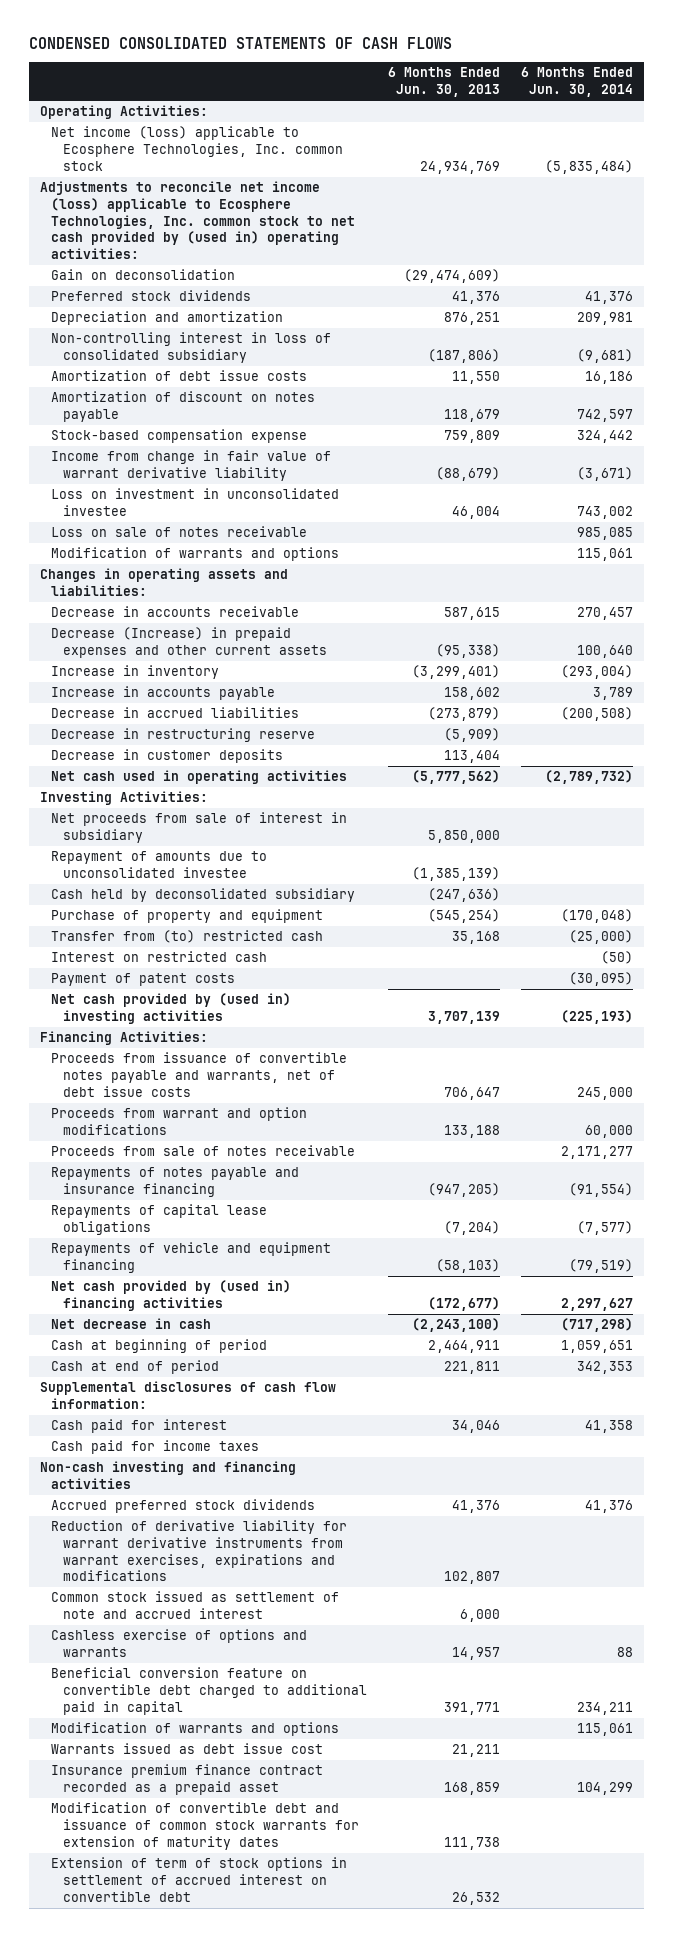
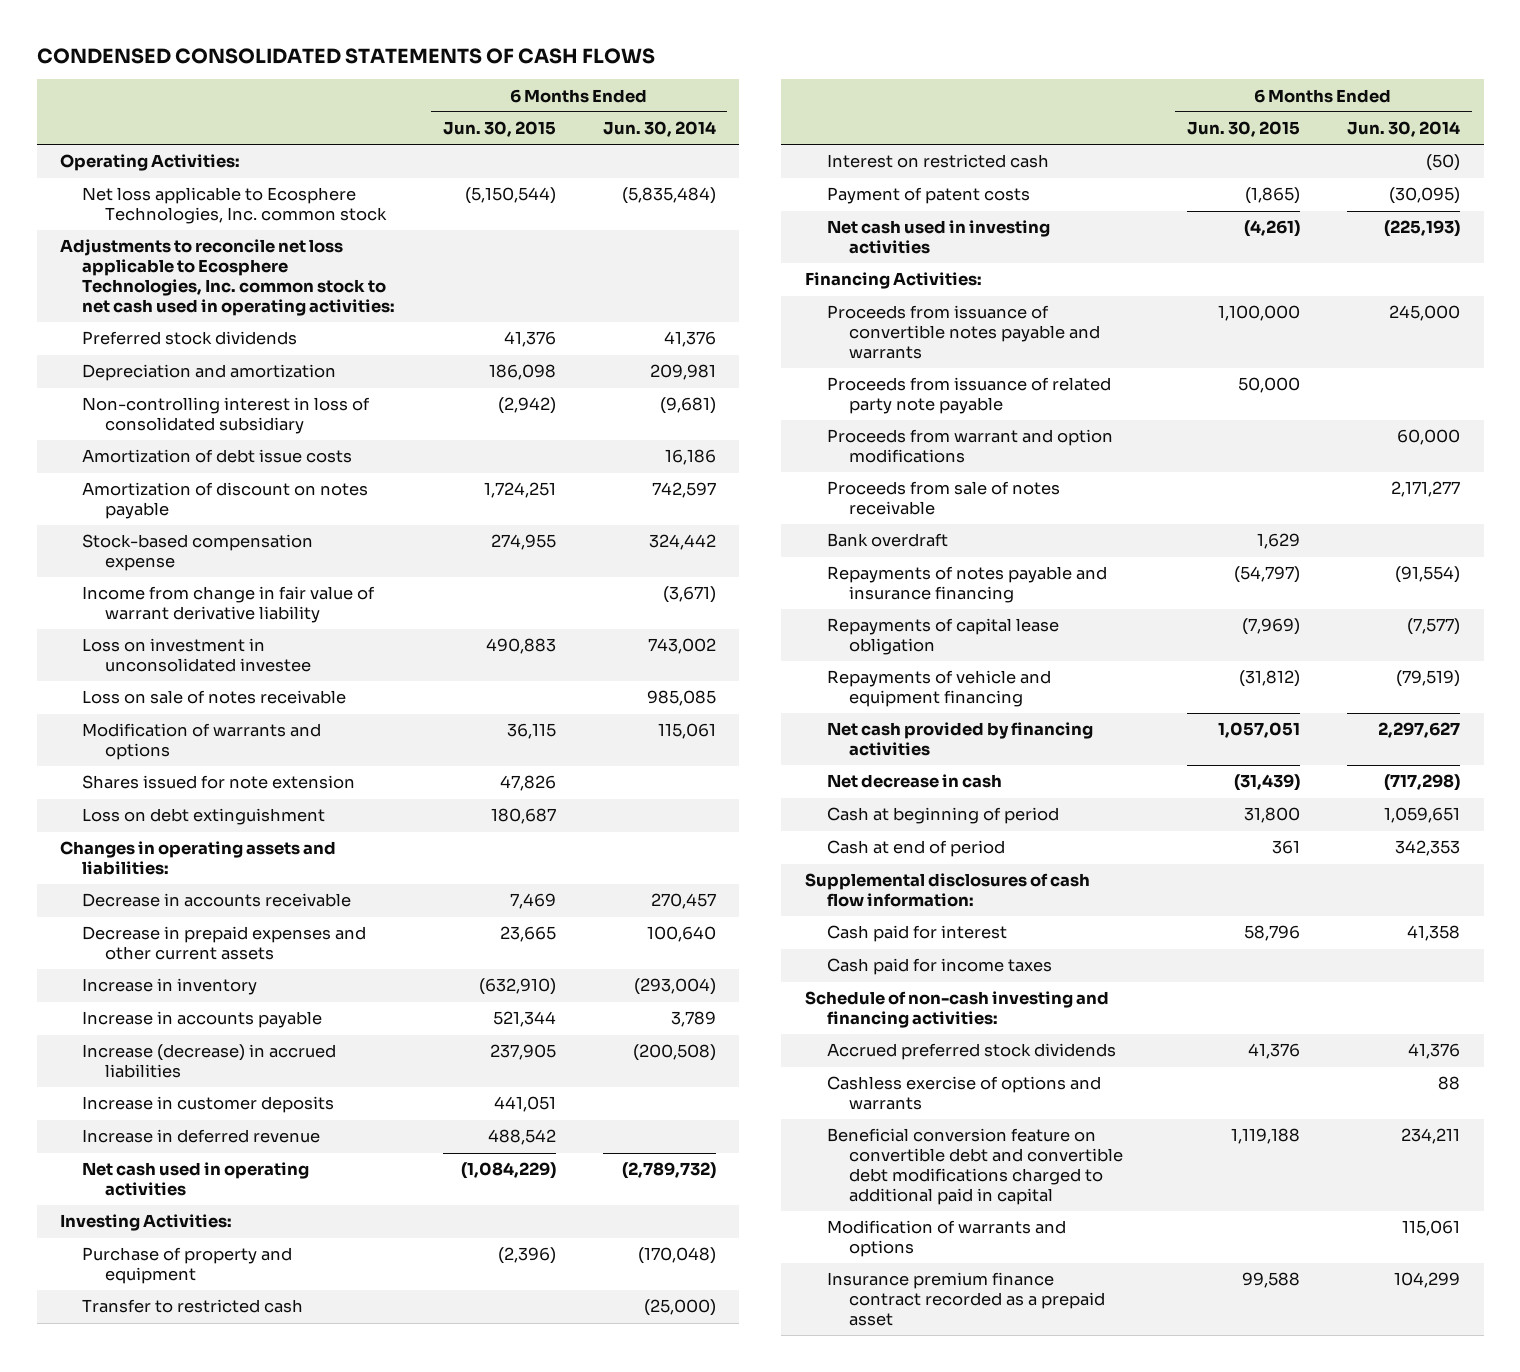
[388,67,501,98] 6 Months Ended Jun. 30, 2013 -> none
none -> [442,121,556,138] Jun. 30, 2015
[51,269,236,281] Gain on deconsolidation -> none
[51,126,343,171] Net income (loss) applicable to Ecosphere Technologies, Inc. common stock -> [82,187,387,225] Net loss applicable to Ecosphere Technologies, Inc. common stock
[39,181,356,259] Adjustments to reconcile net income (loss) applicable to Ecosphere Technologies, Inc. common stock to net cash provided by (used in) operating activities: -> [60,239,396,317] Adjustments to reconcile net loss applicable to Ecosphere Technologies, Inc. common stock to net cash used in operating activities:
none -> [82,775,356,790] Shares issued for note extension
none -> [82,808,326,826] Loss on debt extinguishment
[51,627,327,658] Decrease (Increase) in prepaid expenses and other current assets -> [82,926,367,961] Decrease in prepaid expenses and other current assets
[51,728,316,743] Decrease in restructuring reserve -> none
[51,707,300,719] Decrease in accrued liabilities -> [82,1044,337,1079] Increase (decrease) in accrued liabilities
[51,749,284,764] Decrease in customer deposits -> [82,1096,335,1114] Increase in customer deposits
none -> [82,1129,321,1144] Increase in deferred revenue
[51,812,348,843] Net proceeds from sale of interest in subsidiary -> none
[51,851,268,878] Repayment of amounts due to unconsolidated investee -> none
[51,888,356,903] Cash held by deconsolidated subsidiary -> none
[51,930,324,944] Transfer from (to) restricted cash -> [82,1299,304,1314] Transfer to restricted cash
[51,993,292,1024] Net cash provided by (used in) investing activities -> [826,220,1050,255] Net cash used in investing activities
[51,1052,348,1097] Proceeds from issuance of convertible notes payable and warrants, net of debt issue costs -> [826,305,1101,360] Proceeds from issuance of convertible notes payable and warrants
none -> [826,377,1111,415] Proceeds from issuance of related party note payable
none -> [826,533,948,548] Bank overdraft
[51,1204,268,1235] Repayments of capital lease obligations -> [826,618,1059,656] Repayments of capital lease obligation
[51,1280,292,1311] Net cash provided by (used in) financing activities -> [826,722,1093,757] Net cash provided by financing activities
[39,1461,296,1489] Non-cash investing and financing activities -> [804,991,1109,1029] Schedule of non-cash investing and financing activities:
[51,1520,348,1582] Reduction of derivative liability for warrant derivative instruments from warrant exercises, expirations and modifications -> none
[51,1591,340,1619] Common stock issued as settlement of note and accrued interest -> none
[51,1667,367,1715] Beneficial conversion feature on convertible debt charged to additional paid in capital -> [826,1128,1124,1206] Beneficial conversion feature on convertible debt and convertible debt modifications charged to additional paid in capital
[51,1743,324,1755] Warrants issued as debt issue cost -> none
[51,1802,359,1850] Modification of convertible debt and issuance of common stock warrants for extension of maturity dates -> none
[51,1857,348,1902] Extension of term of stock options in settlement of accrued interest on convertible debt -> none

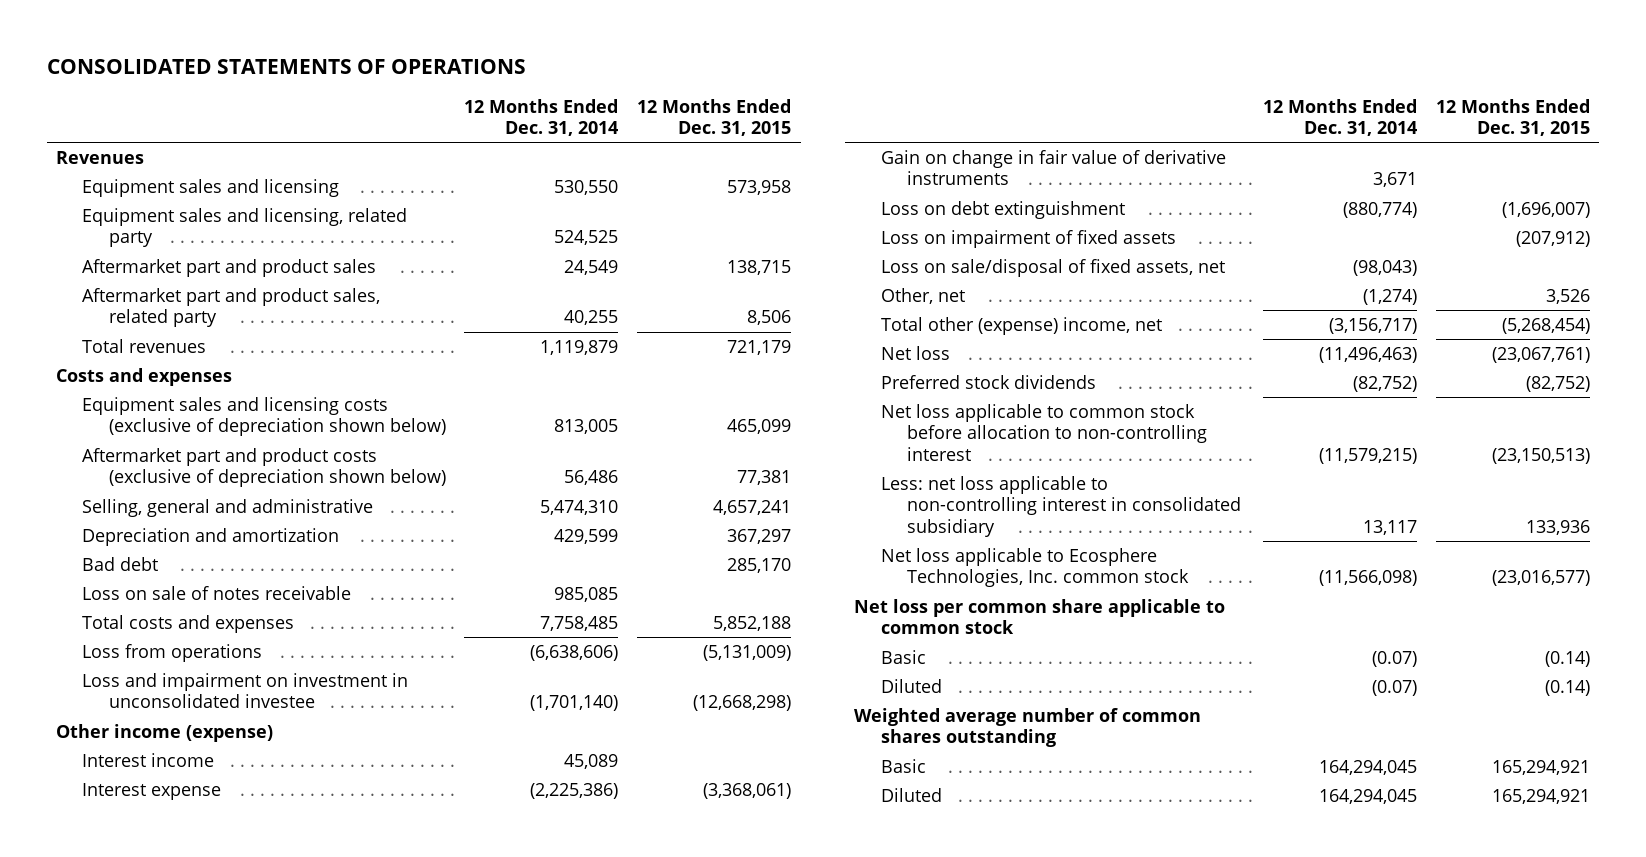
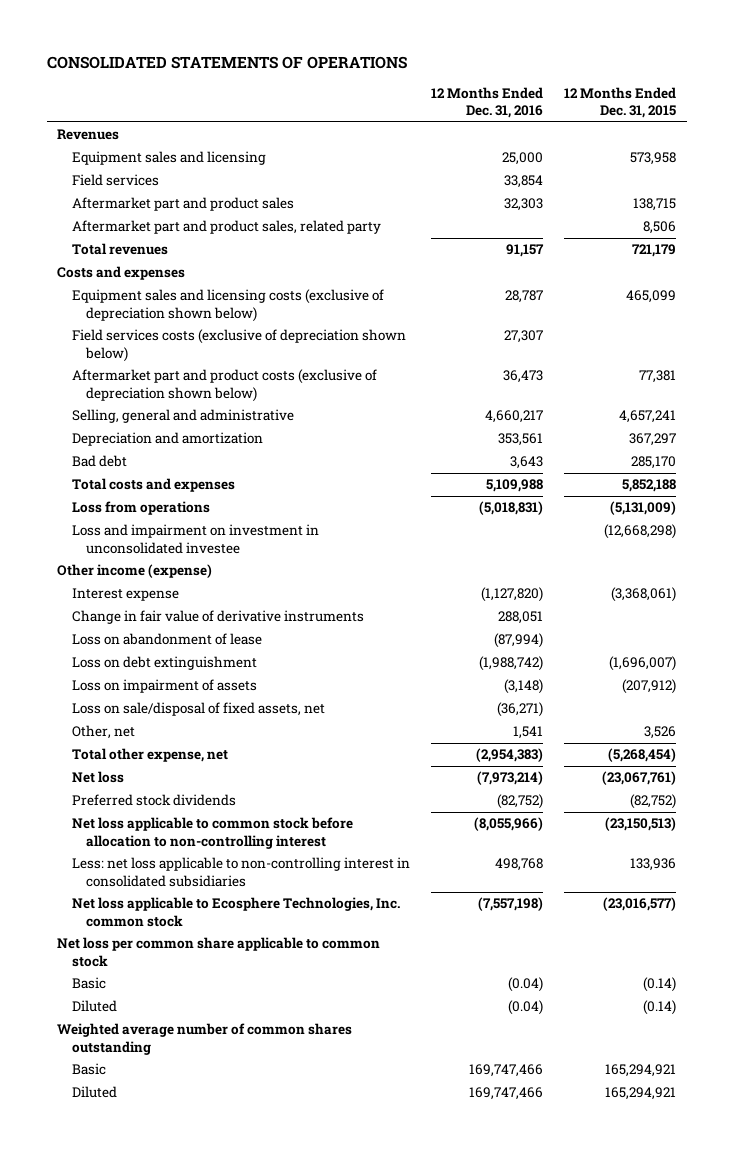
[464,98,619,137] 12 Months Ended Dec. 31, 2014 -> none
none -> [430,86,543,119] 12 Months Ended Dec. 31, 2016
[82,207,408,248] Equipment sales and licensing, related party -> none
none -> [71,174,159,187] Field services
none -> [71,329,406,362] Field services costs (exclusive of depreciation shown below)
[82,585,352,600] Loss on sale of notes receivable -> none
[82,752,215,767] Interest income -> none
[880,149,1226,186] Gain on change in fair value of derivative instruments -> [71,610,364,625] Change in fair value of derivative instruments
none -> [71,633,262,646] Loss on abandonment of lease
[880,229,1176,248] Loss on impairment of fixed assets -> [71,679,257,694] Loss on impairment of assets
[880,316,1162,335] Total other (expense) income, net -> [71,748,228,763] Total other expense, net
[880,475,1241,537] Less: net loss applicable to non-controlling interest in consolidated subsidiary -> [71,857,410,887] Less: net loss applicable to non-controlling interest in consolidated subsidiaries

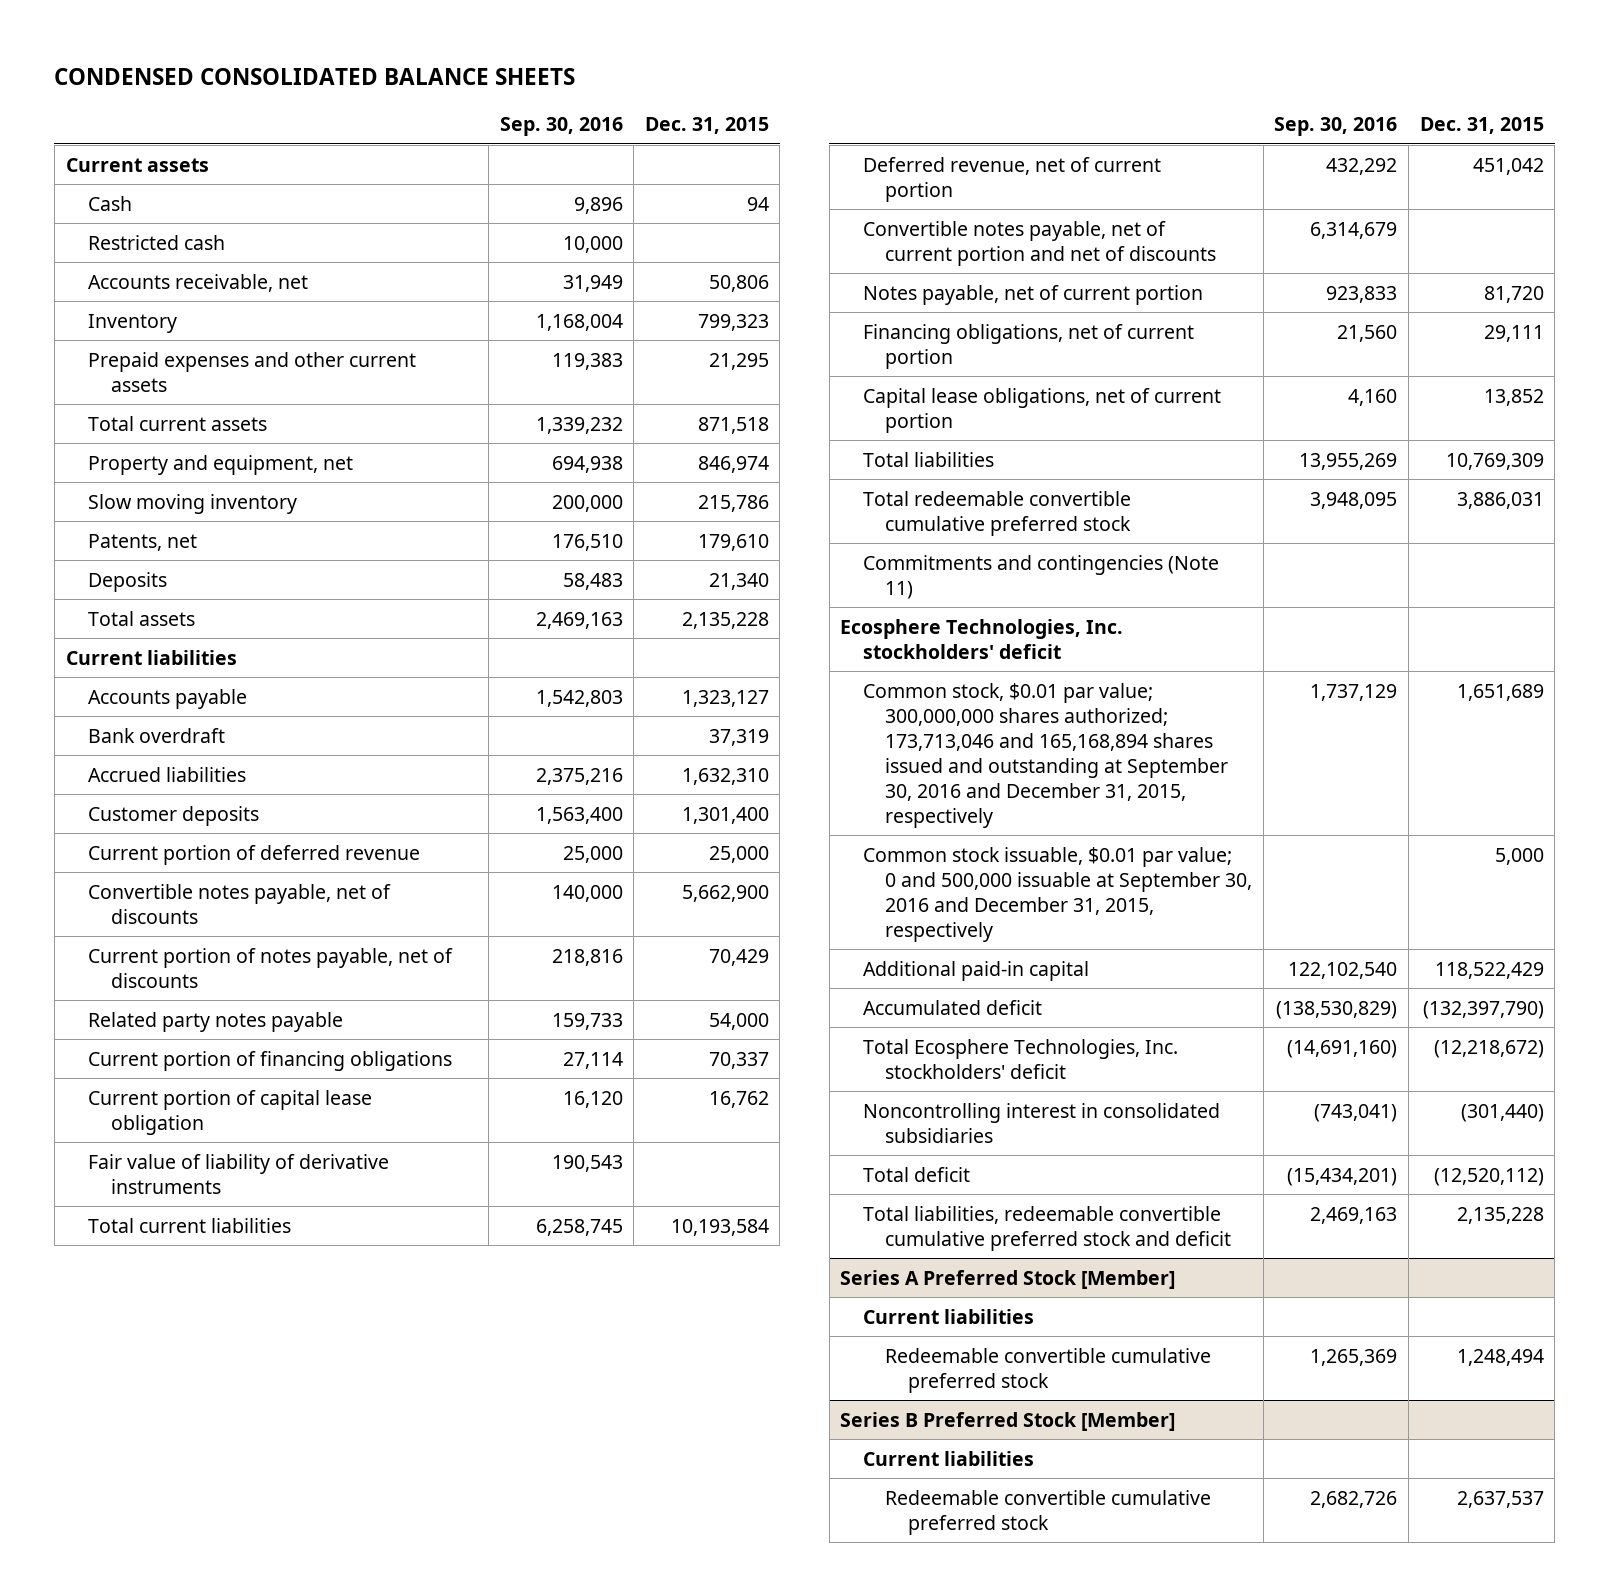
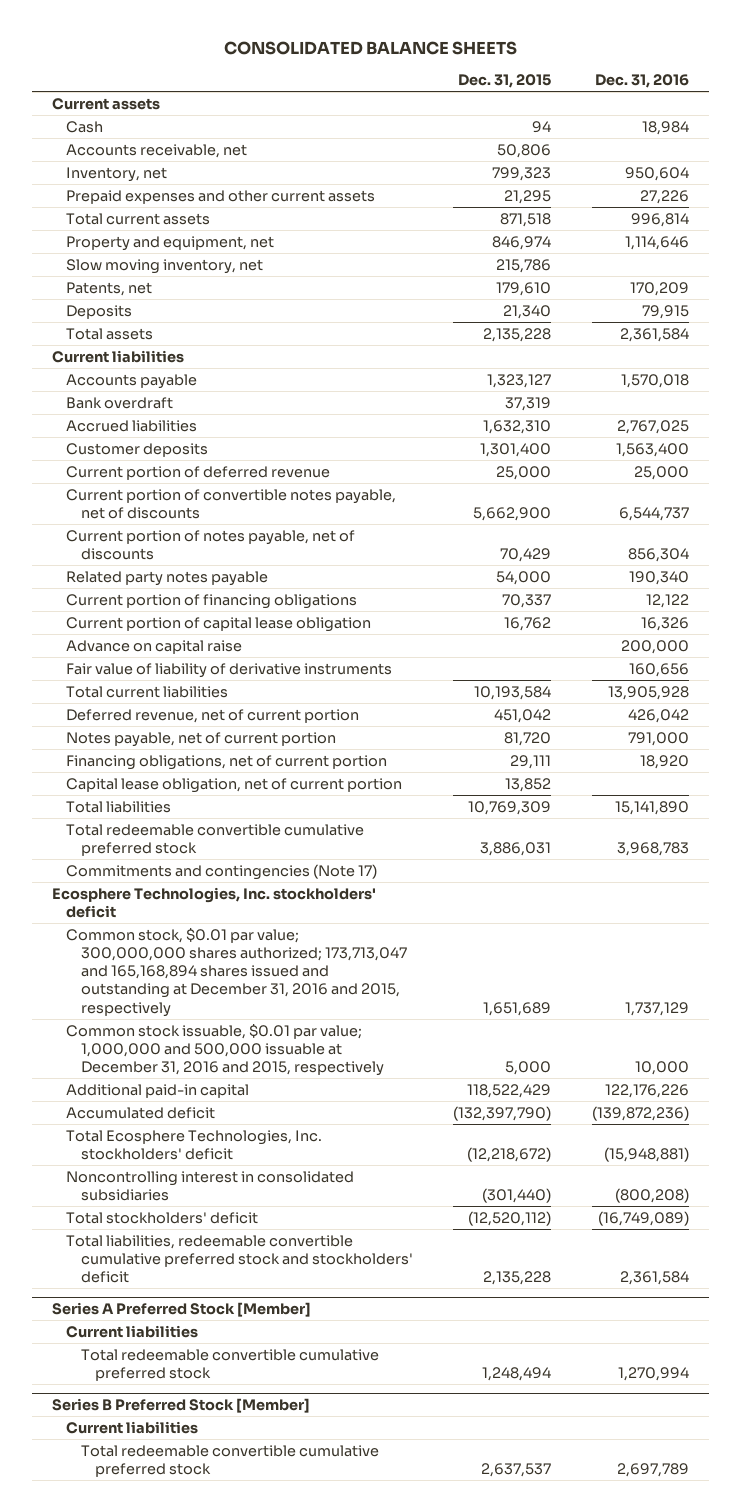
[54,67,576,85] CONDENSED CONSOLIDATED BALANCE SHEETS -> [223,41,517,56] CONSOLIDATED BALANCE SHEETS
[499,117,623,137] Sep. 30, 2016 -> none
none -> [594,74,689,89] Dec. 31, 2016
[88,234,226,250] Restricted cash -> none
[88,313,178,333] Inventory -> [66,166,168,182] Inventory, net
[88,493,298,514] Slow moving inventory -> [66,258,264,274] Slow moving inventory, net
[88,883,392,924] Convertible notes payable, net of discounts -> [66,488,397,519] Current portion of convertible notes payable, net of discounts
none -> [66,639,243,654] Advance on capital raise
[862,220,1217,266] Convertible notes payable, net of current portion and net of discounts -> none
[862,387,1221,433] Capital lease obligations, net of current portion -> [66,777,403,793] Capital lease obligation, net of current portion
[862,554,1219,599] Commitments and contingencies (Note 11) -> [66,863,378,880] Commitments and contingencies (Note 17)
[862,682,1229,828] Common stock, $0.01 par value; 300,000,000 shares authorized; 173,713,046 and 165,168,894 shares issued and outstanding at September 30, 2016 and December 31, 2015, respectively -> [66,927,407,1017] Common stock, $0.01 par value; 300,000,000 shares authorized; 173,713,047 and 165,168,894 shares issued and outstanding at December 31, 2016 and 2015, respectively
[862,846,1253,942] Common stock issuable, $0.01 par value; 0 and 500,000 issuable at September 30, 2016 and December 31, 2015, respectively -> [66,1023,384,1077] Common stock issuable, $0.01 par value; 1,000,000 and 500,000 issuable at December 31, 2016 and 2015, respectively
[862,1166,970,1182] Total deficit -> [66,1211,259,1224] Total stockholders' deficit
[862,1205,1232,1251] Total liabilities, redeemable convertible cumulative preferred stock and deficit -> [66,1234,413,1284] Total liabilities, redeemable convertible cumulative preferred stock and stockholders' deficit
[885,1347,1212,1393] Redeemable convertible cumulative preferred stock -> [80,1348,379,1381] Total redeemable convertible cumulative preferred stock
[885,1489,1212,1535] Redeemable convertible cumulative preferred stock -> [80,1444,379,1477] Total redeemable convertible cumulative preferred stock

